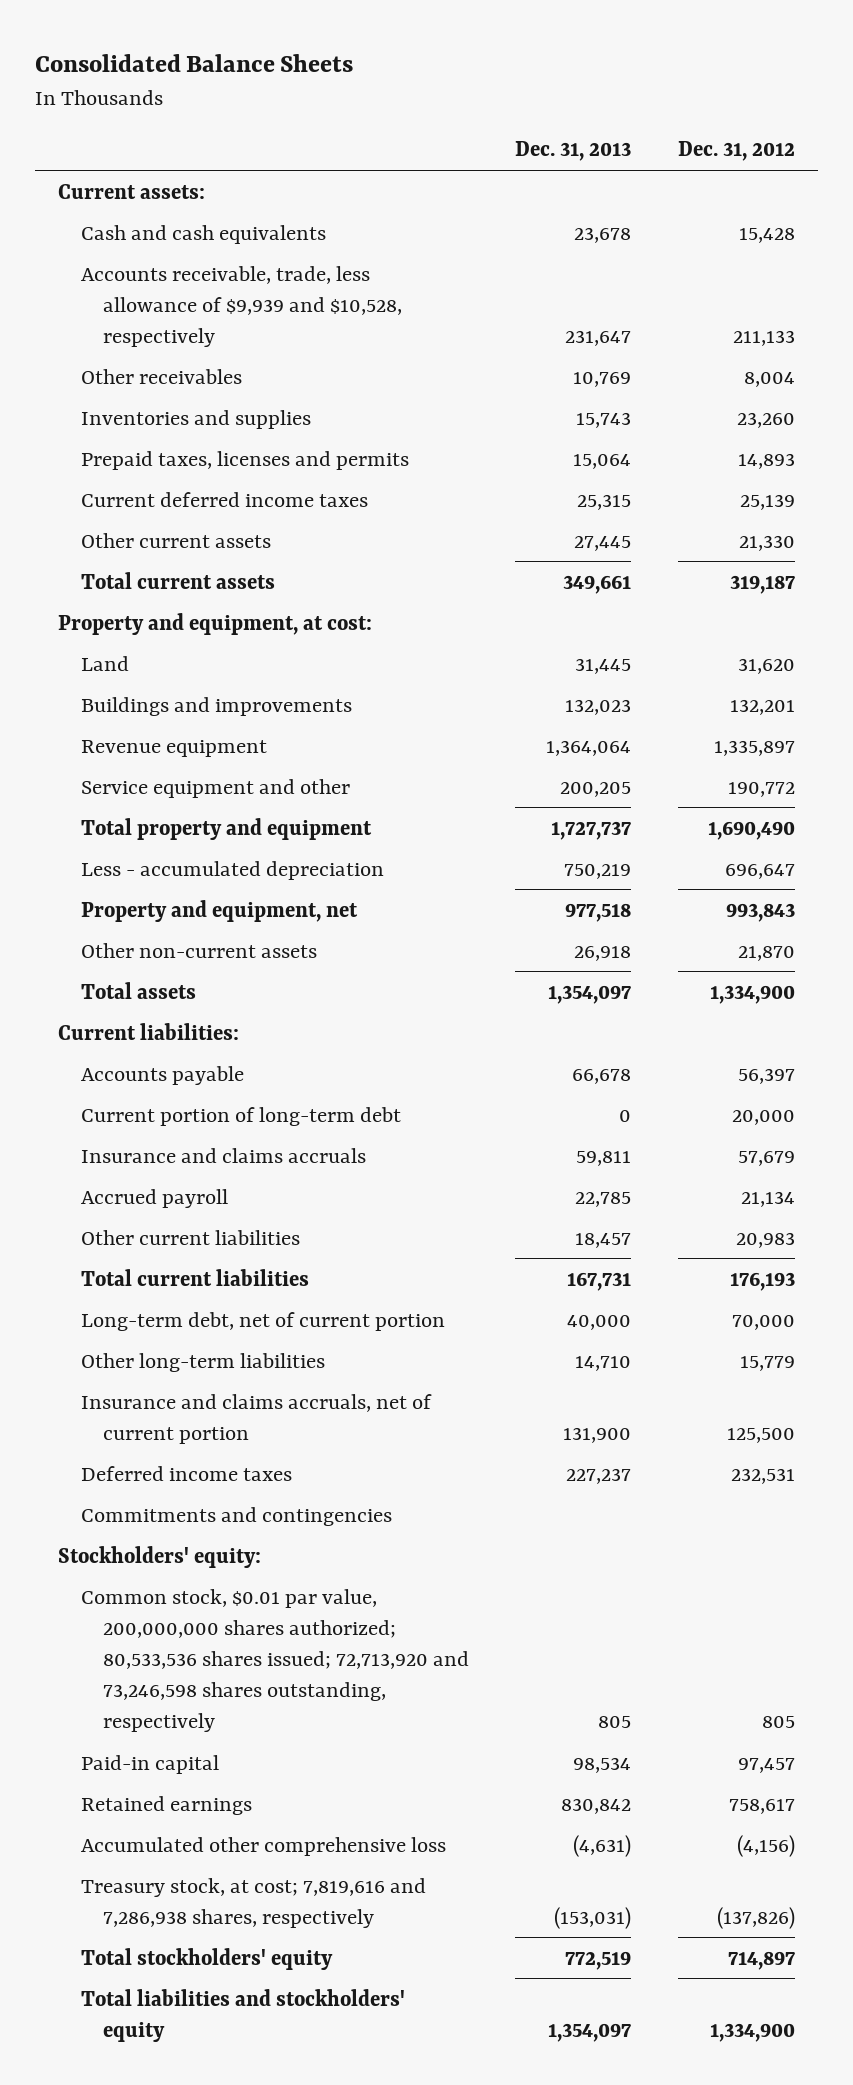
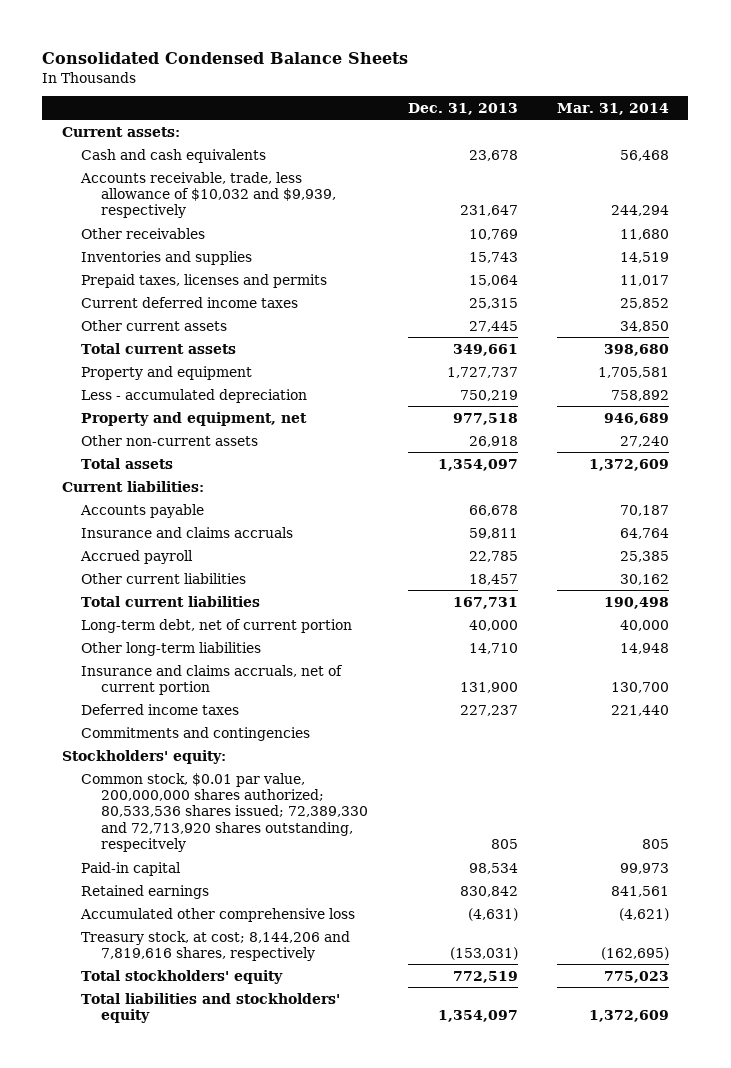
[35,54,354,73] Consolidated Balance Sheets -> [42,51,409,64] Consolidated Condensed Balance Sheets
[677,141,795,162] Dec. 31, 2012 -> none
none -> [556,103,669,116] Mar. 31, 2014
[80,265,402,347] Accounts receivable, trade, less allowance of $9,939 and $10,528, respectively -> [80,171,337,219] Accounts receivable, trade, less allowance of $10,032 and $9,939, respectively
[58,612,373,635] Property and equipment, at cost: -> none
[80,655,129,671] Land -> none
[80,696,352,716] Buildings and improvements -> none
[80,739,267,757] Revenue equipment -> none
[80,778,350,798] Service equipment and other -> none
[80,817,372,840] Total property and equipment -> [81,365,253,380] Property and equipment
[80,1106,401,1126] Current portion of long-term debt -> none
[80,1588,469,1732] Common stock, $0.01 par value, 200,000,000 shares authorized; 80,533,536 shares issued; 72,713,920 and 73,246,598 shares outstanding, respectively -> [81,772,369,853] Common stock, $0.01 par value, 200,000,000 shares authorized; 80,533,536 shares issued; 72,389,330 and 72,713,920 shares outstanding, respecitvely
[80,1877,426,1928] Treasury stock, at cost; 7,819,616 and 7,286,938 shares, respectively -> [81,930,351,961] Treasury stock, at cost; 8,144,206 and 7,819,616 shares, respectively

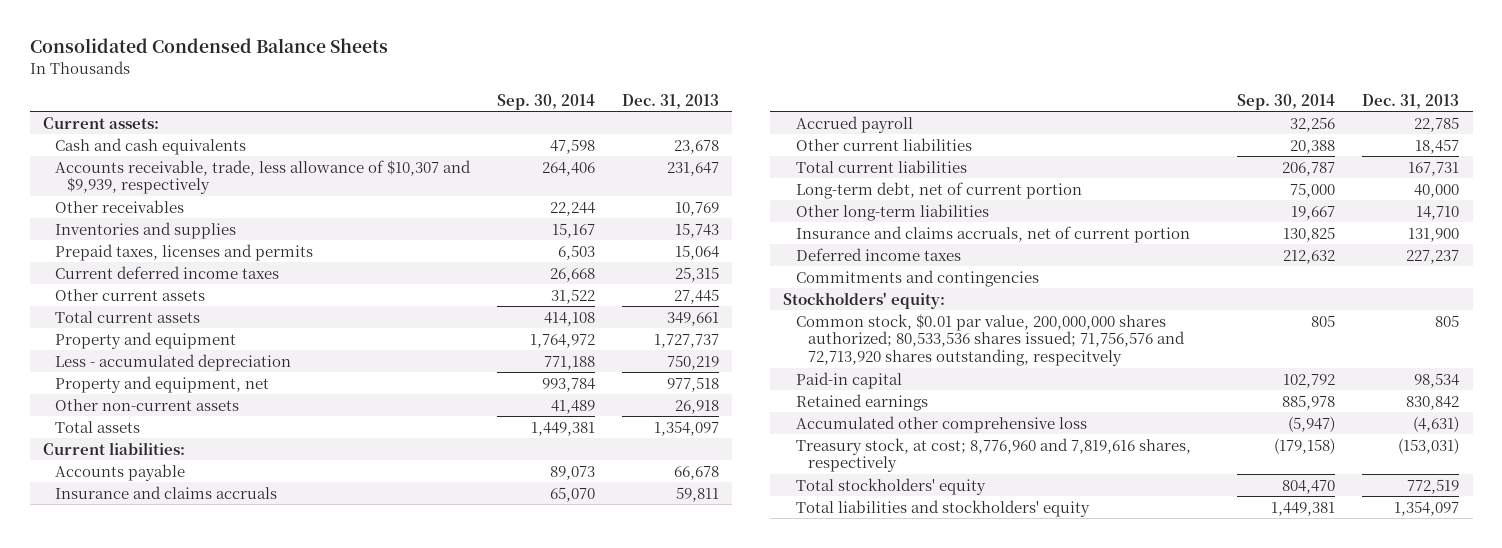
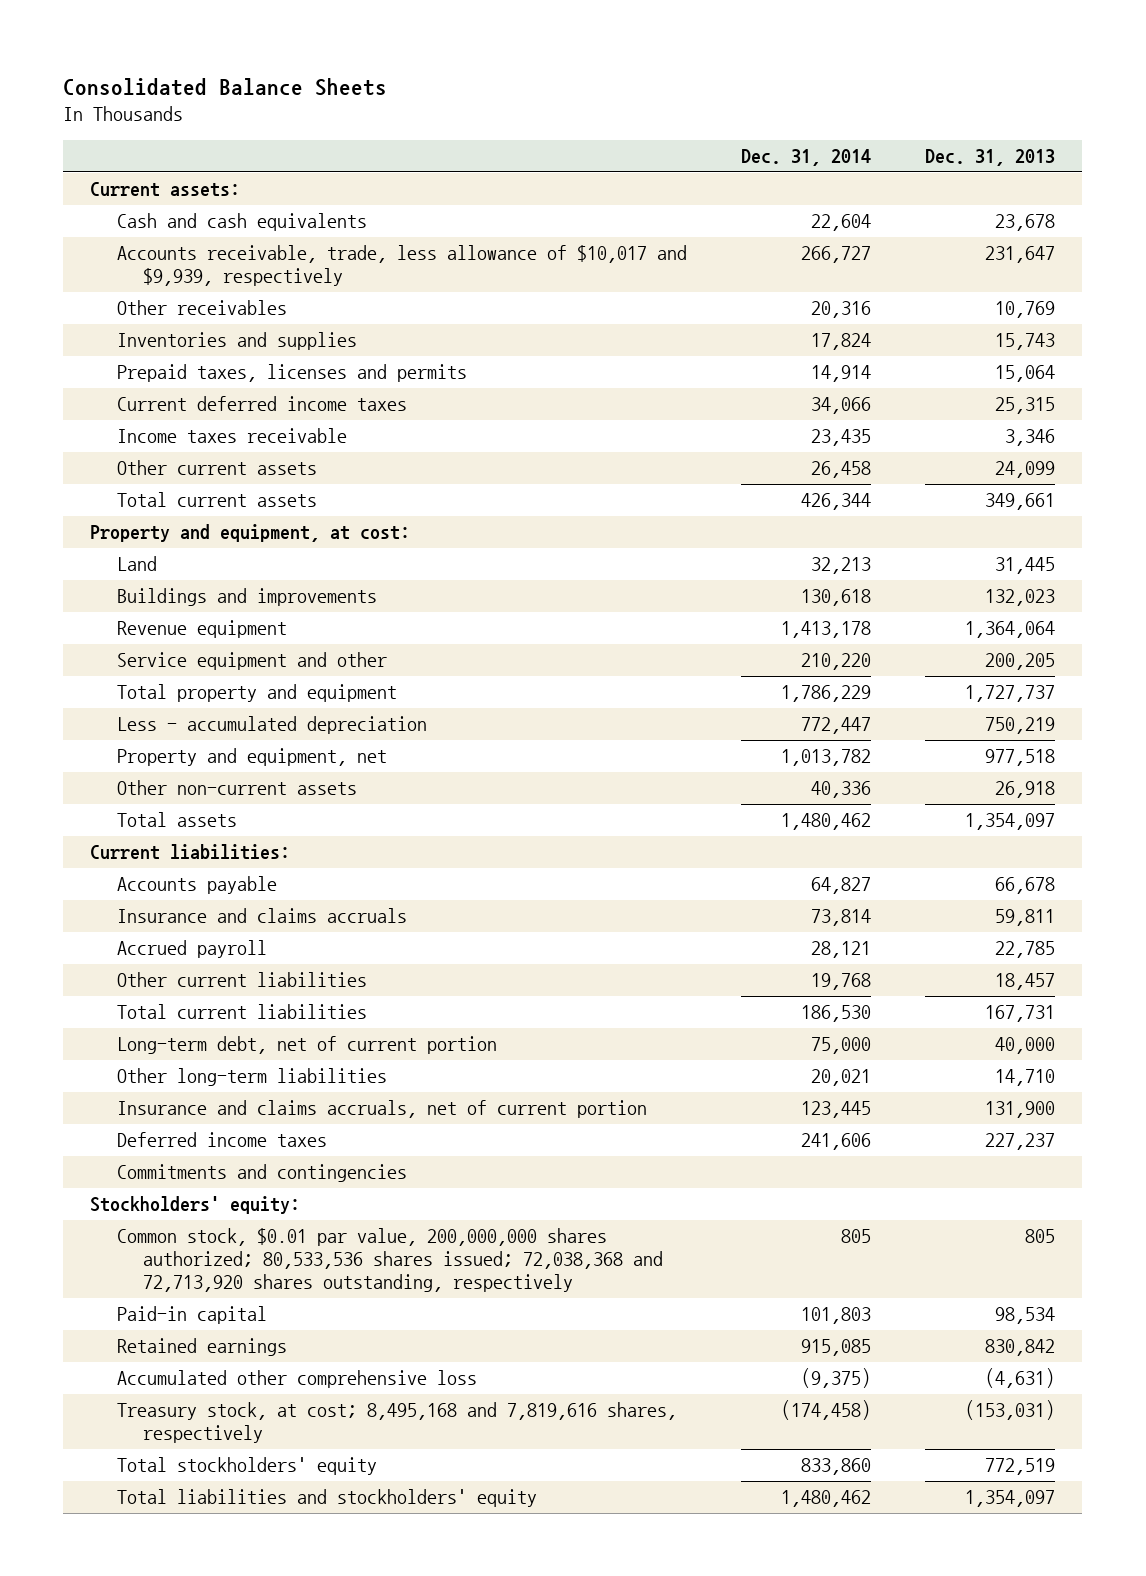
[29,38,388,54] Consolidated Condensed Balance Sheets -> [63,77,388,96] Consolidated Balance Sheets
[496,93,595,110] Sep. 30, 2014 -> none
none -> [741,148,872,166] Dec. 31, 2014
[55,159,472,195] Accounts receivable, trade, less allowance of $10,307 and $9,939, respectively -> [116,245,687,287] Accounts receivable, trade, less allowance of $10,017 and $9,939, respectively
none -> [116,428,347,444] Income taxes receivable
[673,288,719,304] 27,445 -> [995,461,1056,479] 24,099
none -> [90,524,411,543] Property and equipment, at cost:
none -> [116,556,157,572] Land
none -> [116,588,377,607] Buildings and improvements
none -> [116,620,287,639] Revenue equipment
none -> [116,652,387,671] Service equipment and other
[55,331,237,349] Property and equipment -> [116,684,397,703] Total property and equipment
[795,313,1185,367] Common stock, $0.01 par value, 200,000,000 shares authorized; 80,533,536 shares issued; 71,756,576 and 72,713,920 shares outstanding, respecitvely -> [116,1228,664,1293] Common stock, $0.01 par value, 200,000,000 shares authorized; 80,533,536 shares issued; 72,038,368 and 72,713,920 shares outstanding, respectively
[795,437,1191,473] Treasury stock, at cost; 8,776,960 and 7,819,616 shares, respectively -> [116,1402,677,1444] Treasury stock, at cost; 8,495,168 and 7,819,616 shares, respectively

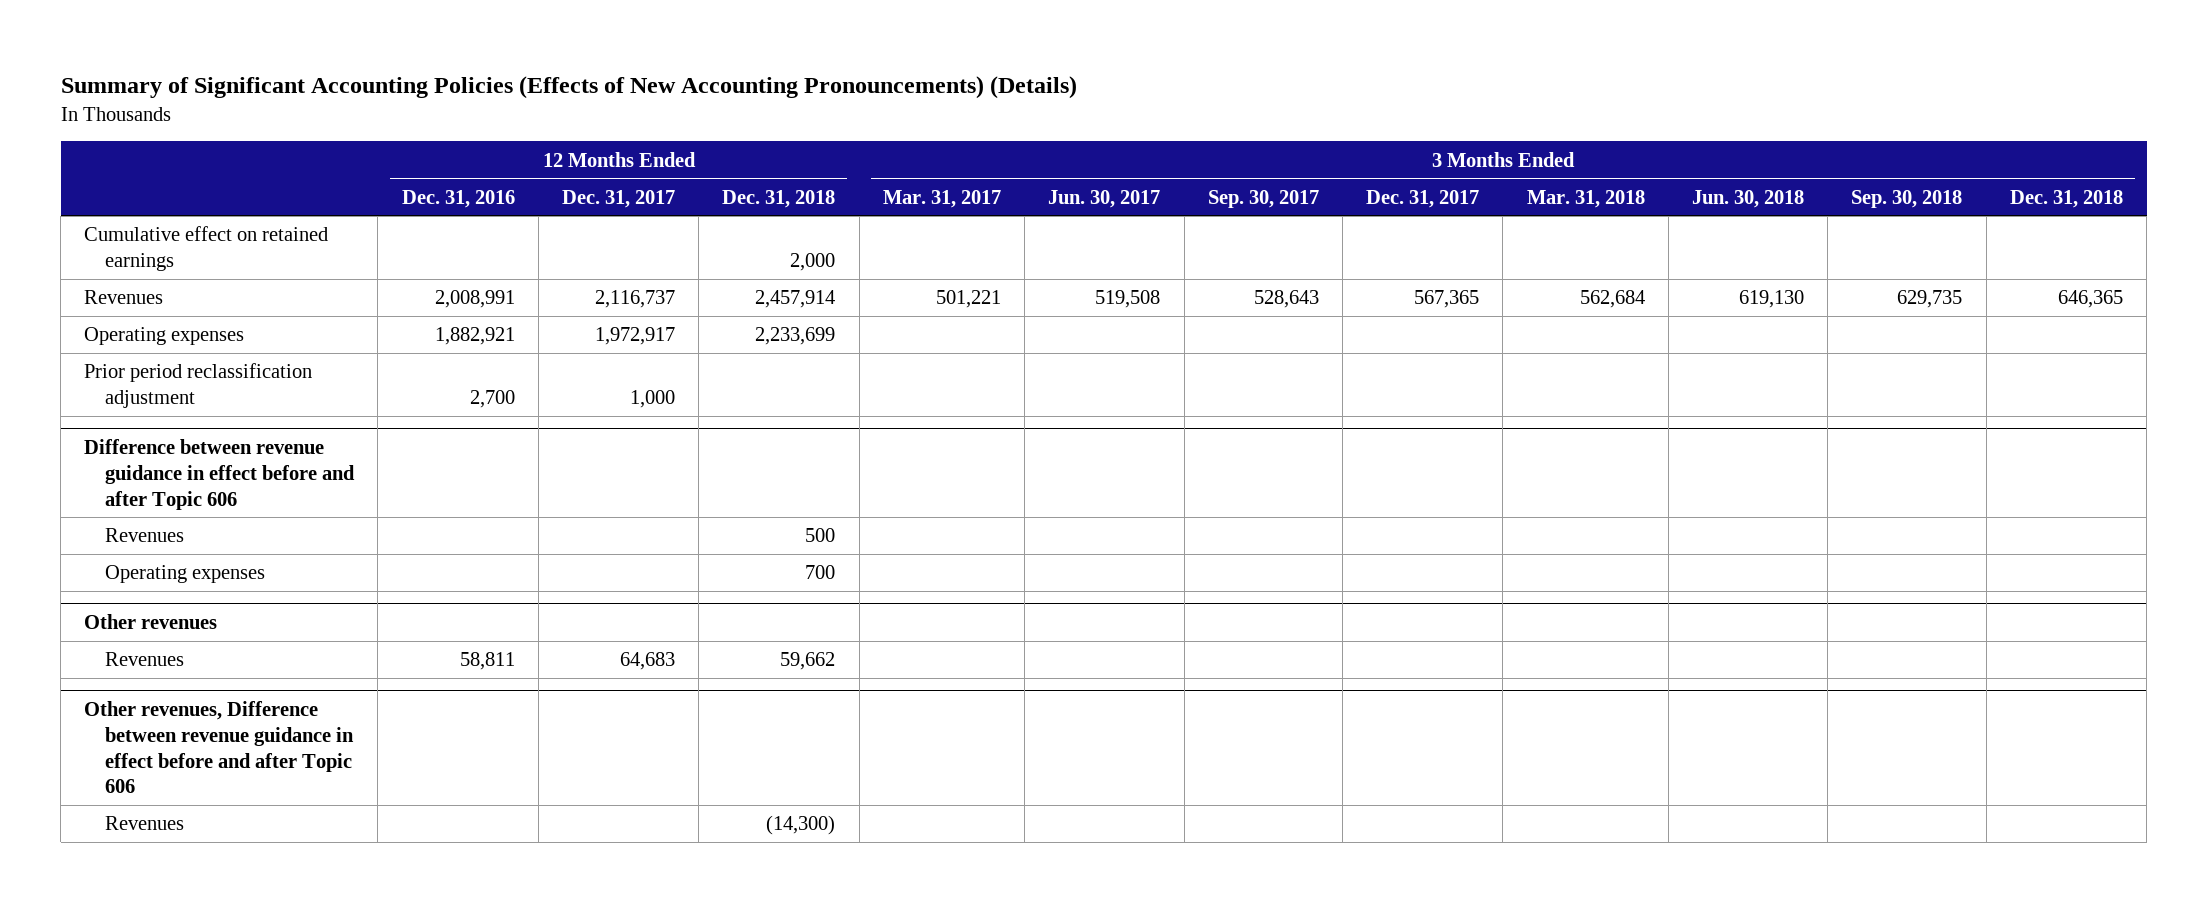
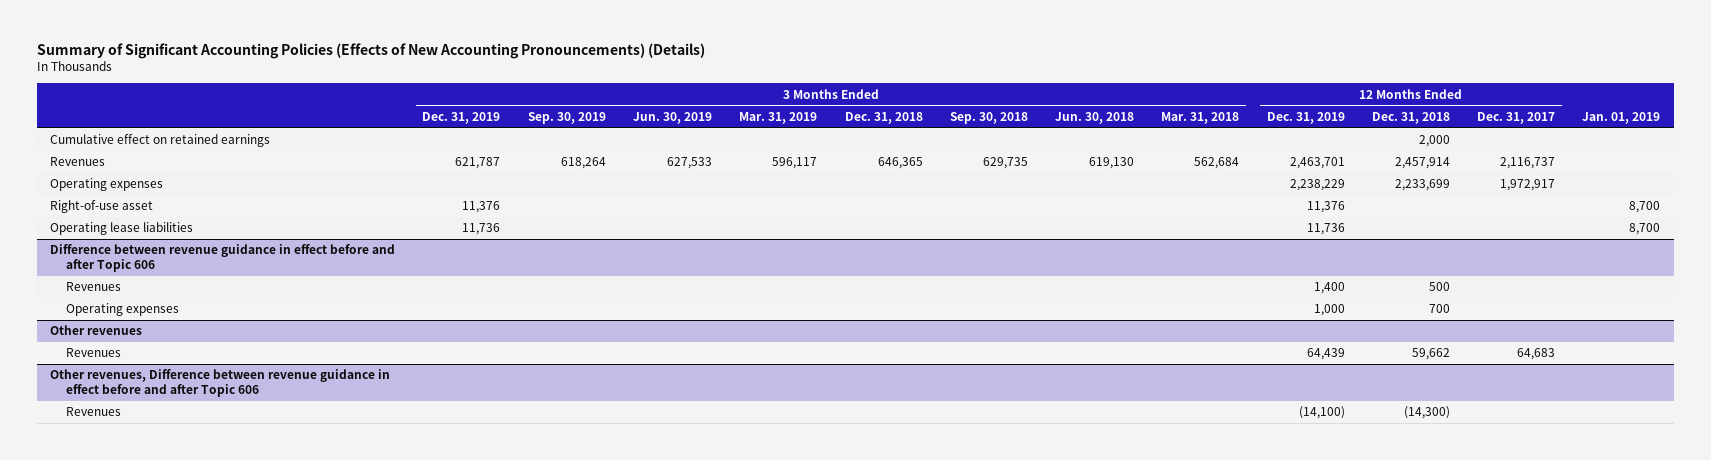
[401,189,515,208] Dec. 31, 2016 -> none
[882,189,1001,208] Mar. 31, 2017 -> none
[1048,189,1161,208] Jun. 30, 2017 -> none
[1207,189,1319,208] Sep. 30, 2017 -> none
[1366,189,1480,208] Dec. 31, 2017 -> none
none -> [422,111,501,124] Dec. 31, 2019
none -> [527,111,606,124] Sep. 30, 2019
none -> [632,111,712,124] Jun. 30, 2019
none -> [739,111,818,124] Mar. 31, 2019
none -> [1266,111,1345,124] Dec. 31, 2019
none -> [1582,111,1661,124] Jan. 01, 2019
[84,363,313,408] Prior period reclassification adjustment -> none
none -> [50,200,154,214] Right-of-use asset
none -> [50,222,194,236] Operating lease liabilities

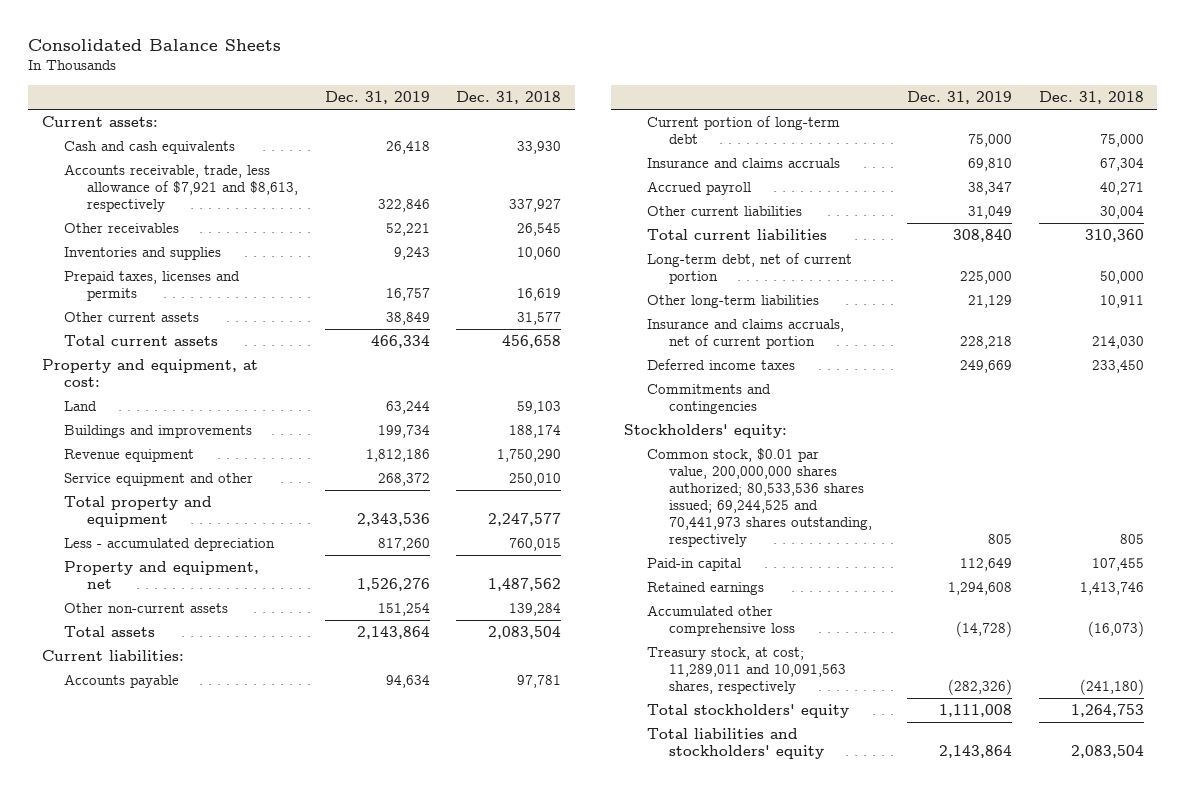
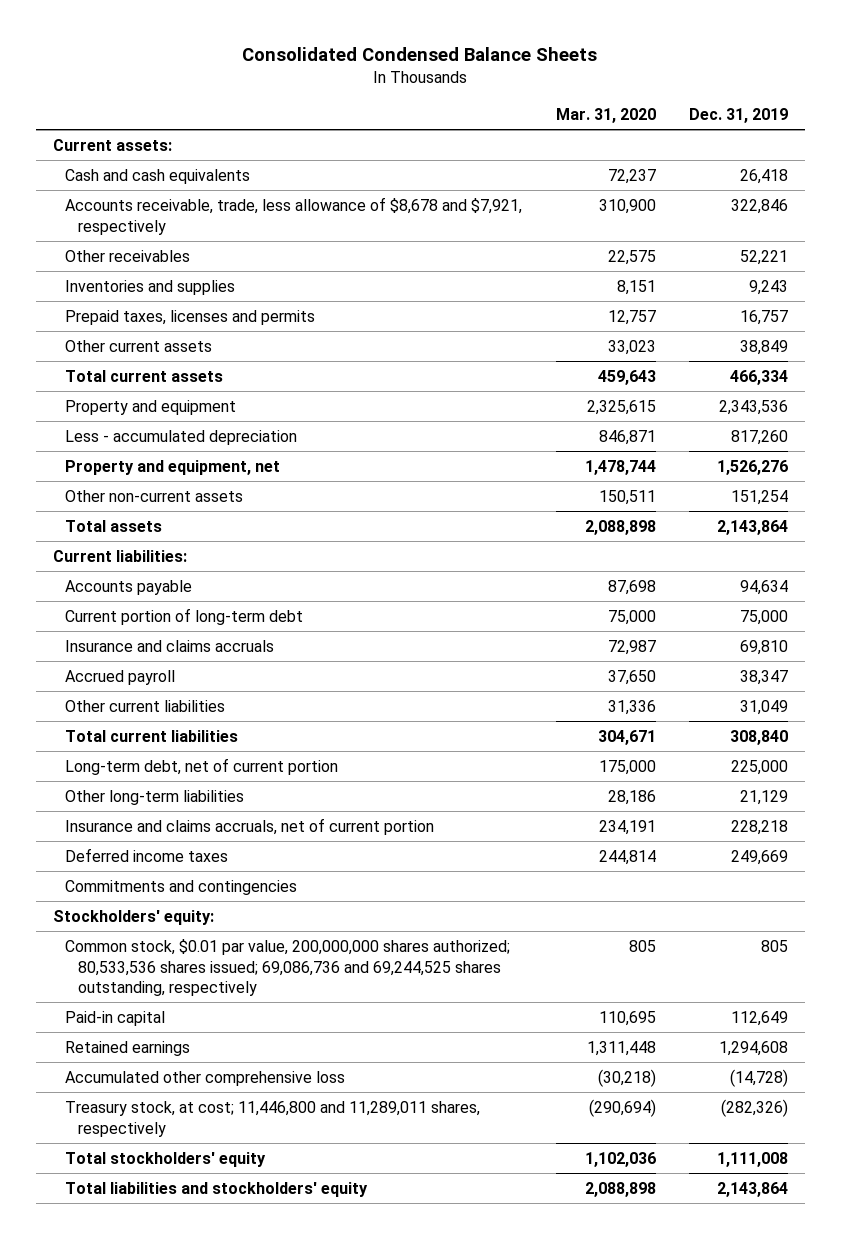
[28,38,282,51] Consolidated Balance Sheets -> [242,47,598,62] Consolidated Condensed Balance Sheets
[456,90,562,104] Dec. 31, 2018 -> none
none -> [555,107,656,123] Mar. 31, 2020
[64,164,298,213] Accounts receivable, trade, less allowance of $7,921 and $8,613, respectively -> [65,196,523,235] Accounts receivable, trade, less allowance of $8,678 and $7,921, respectively
[41,359,258,388] Property and equipment, at cost: -> none
[64,401,98,412] Land -> none
[64,425,253,439] Buildings and improvements -> none
[64,449,195,463] Revenue equipment -> none
[64,473,254,487] Service equipment and other -> none
[64,496,213,528] Total property and equipment -> [65,399,237,415] Property and equipment
[646,448,873,548] Common stock, $0.01 par value, 200,000,000 shares authorized; 80,533,536 shares issued; 69,244,525 and 70,441,973 shares outstanding, respectively -> [65,938,511,997] Common stock, $0.01 par value, 200,000,000 shares authorized; 80,533,536 shares issued; 69,086,736 and 69,244,525 shares outstanding, respectively
[646,647,847,695] Treasury stock, at cost; 11,289,011 and 10,091,563 shares, respectively -> [65,1100,481,1137] Treasury stock, at cost; 11,446,800 and 11,289,011 shares, respectively

